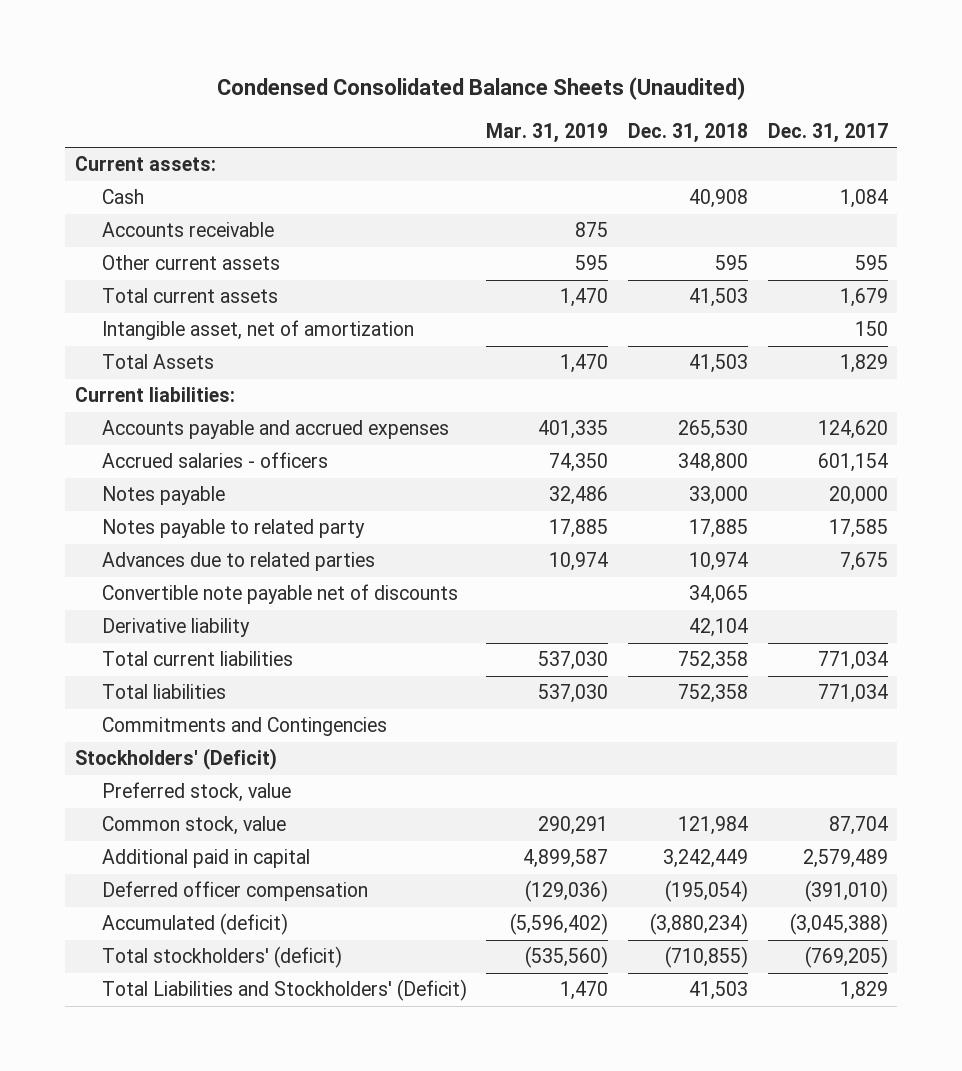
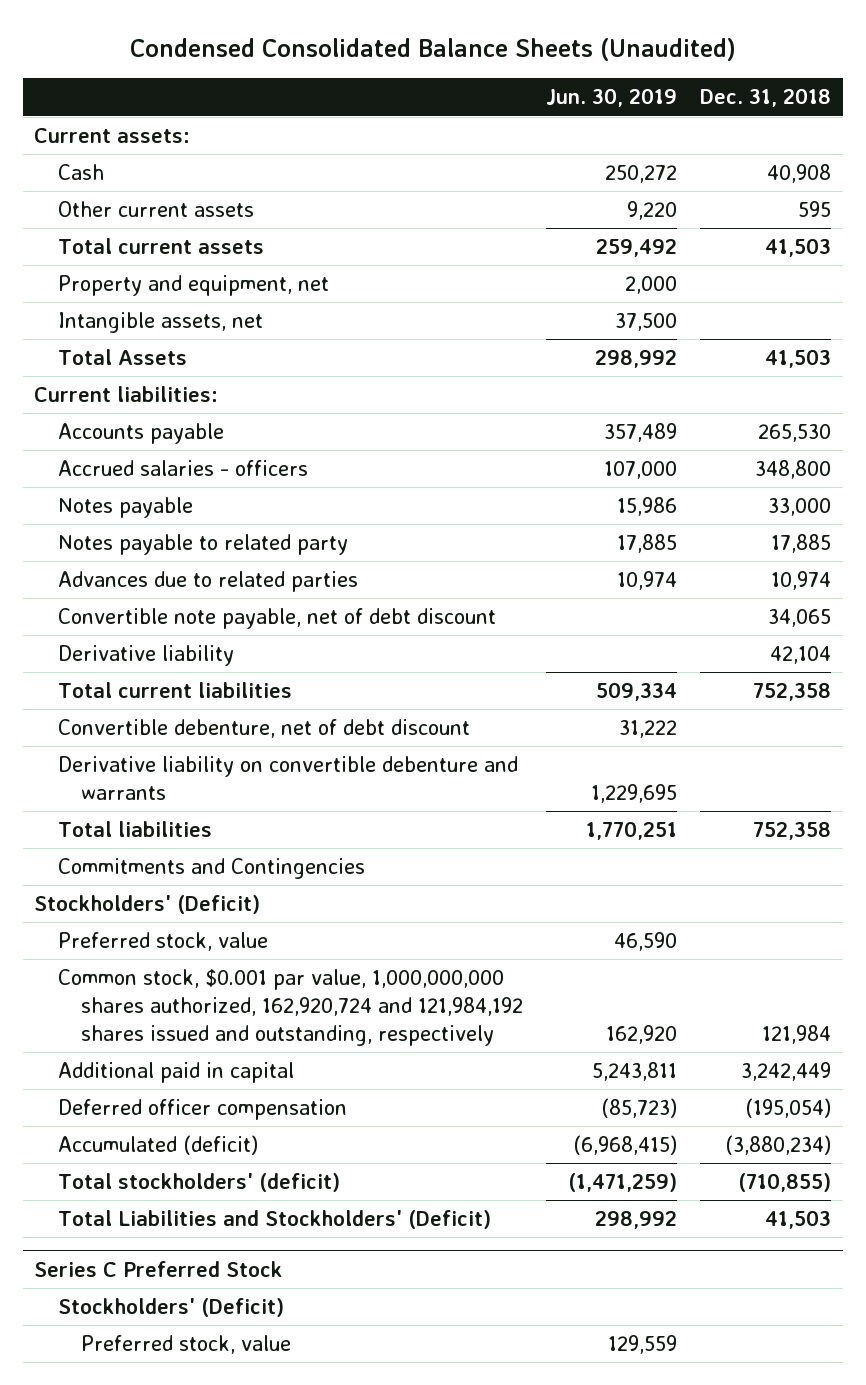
[486,122,609,143] Mar. 31, 2019 -> none
[767,122,888,143] Dec. 31, 2017 -> none
none -> [546,88,678,108] Jun. 30, 2019
[101,222,274,238] Accounts receivable -> none
none -> [57,275,329,297] Property and equipment, net
[101,320,414,341] Intangible asset, net of amortization -> [57,312,263,334] Intangible assets, net
[101,420,449,440] Accounts payable and accrued expenses -> [57,423,224,445] Accounts payable
[101,584,458,605] Convertible note payable net of discounts -> [57,608,496,630] Convertible note payable, net of debt discount
none -> [57,719,470,739] Convertible debenture, net of debt discount
none -> [57,756,518,801] Derivative liability on convertible debenture and warrants
[101,816,286,836] Common stock, value -> [57,969,523,1047] Common stock, $0.001 par value, 1,000,000,000 shares authorized, 162,920,724 and 121,984,192 shares issued and outstanding, respectively
none -> [34,1261,283,1278] Series C Preferred Stock
none -> [57,1298,284,1318] Stockholders' (Deficit)
none -> [80,1335,291,1355] Preferred stock, value

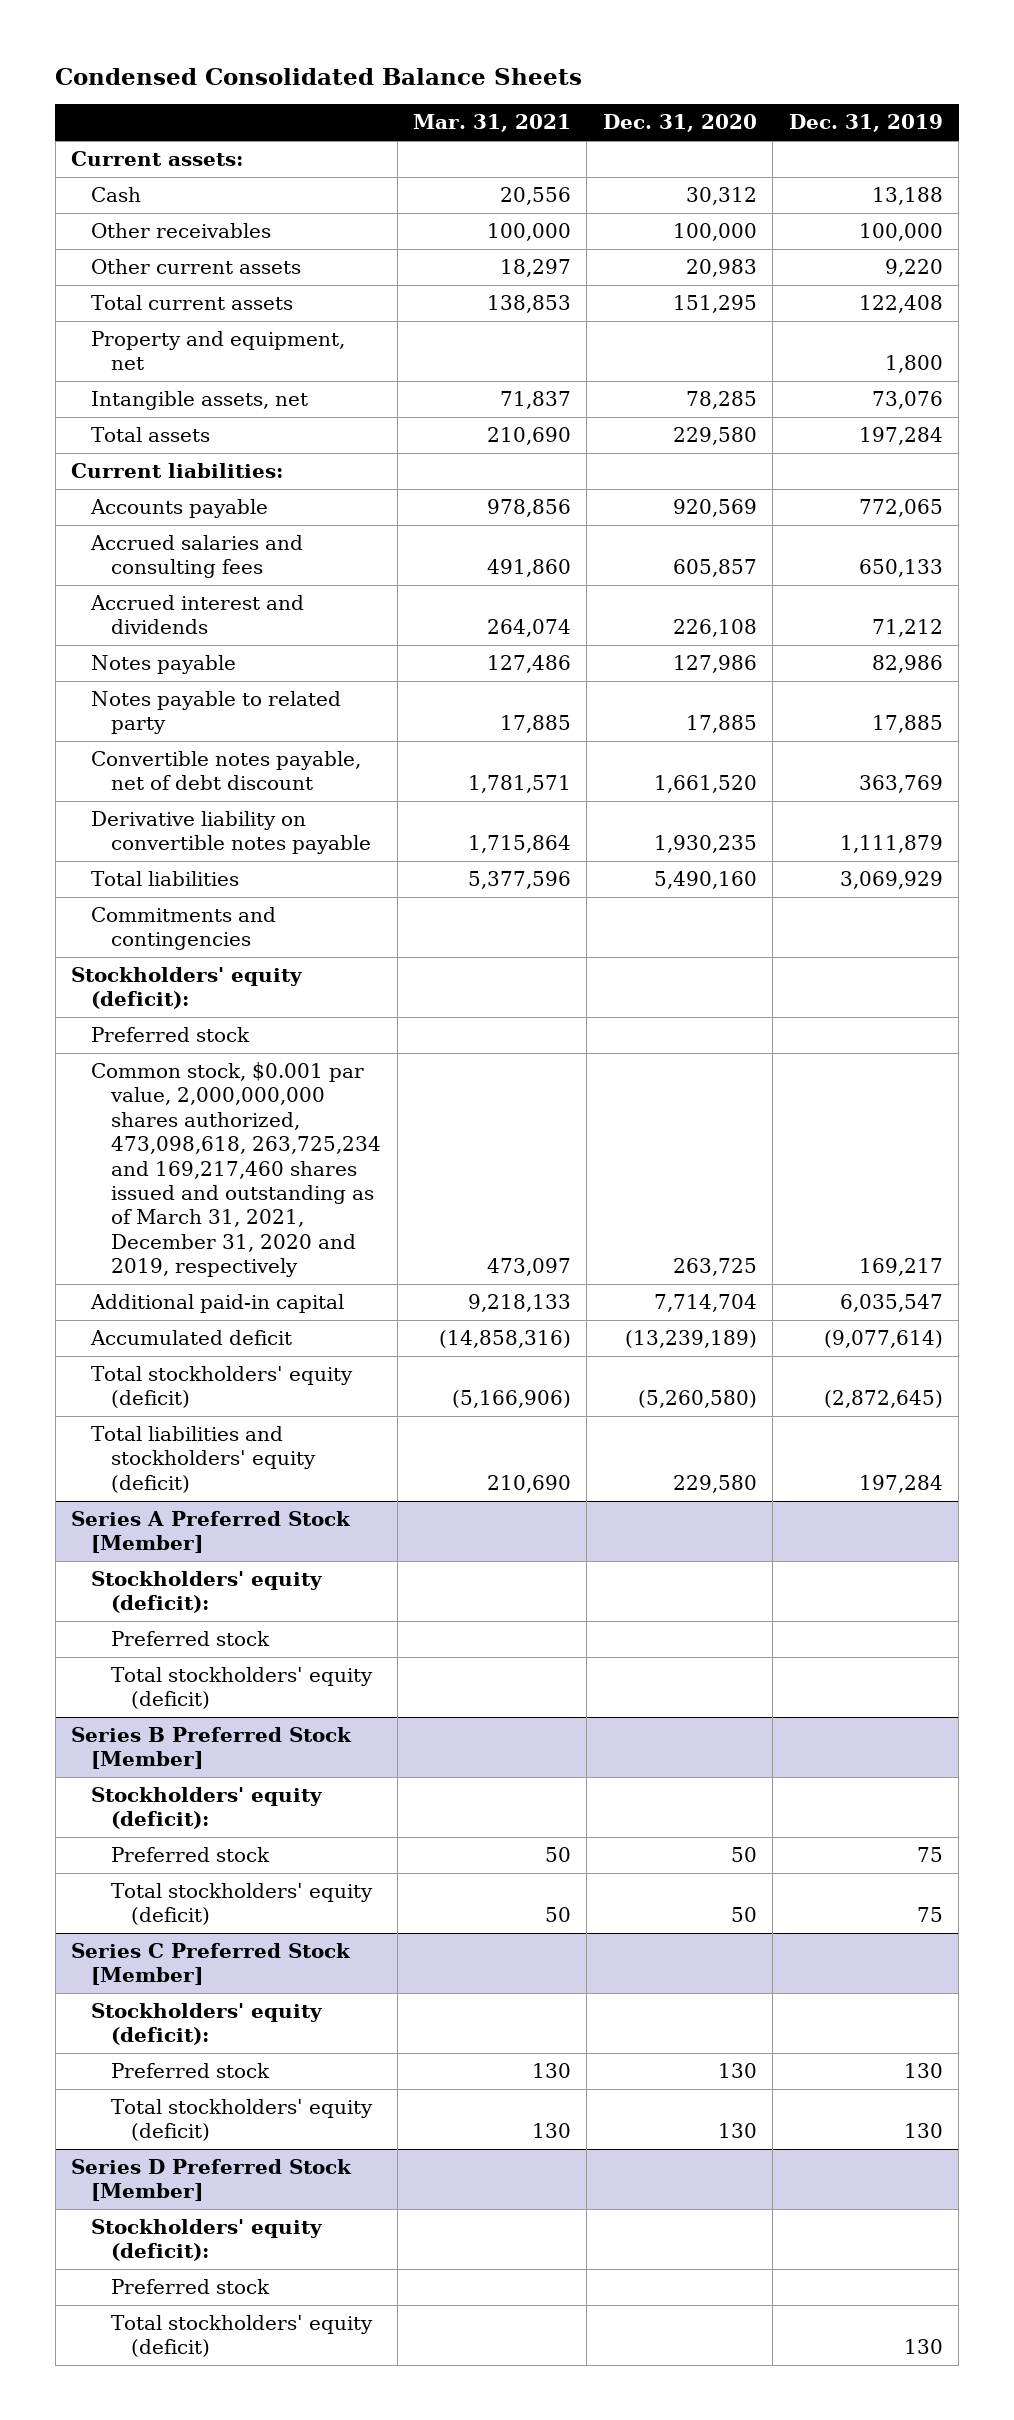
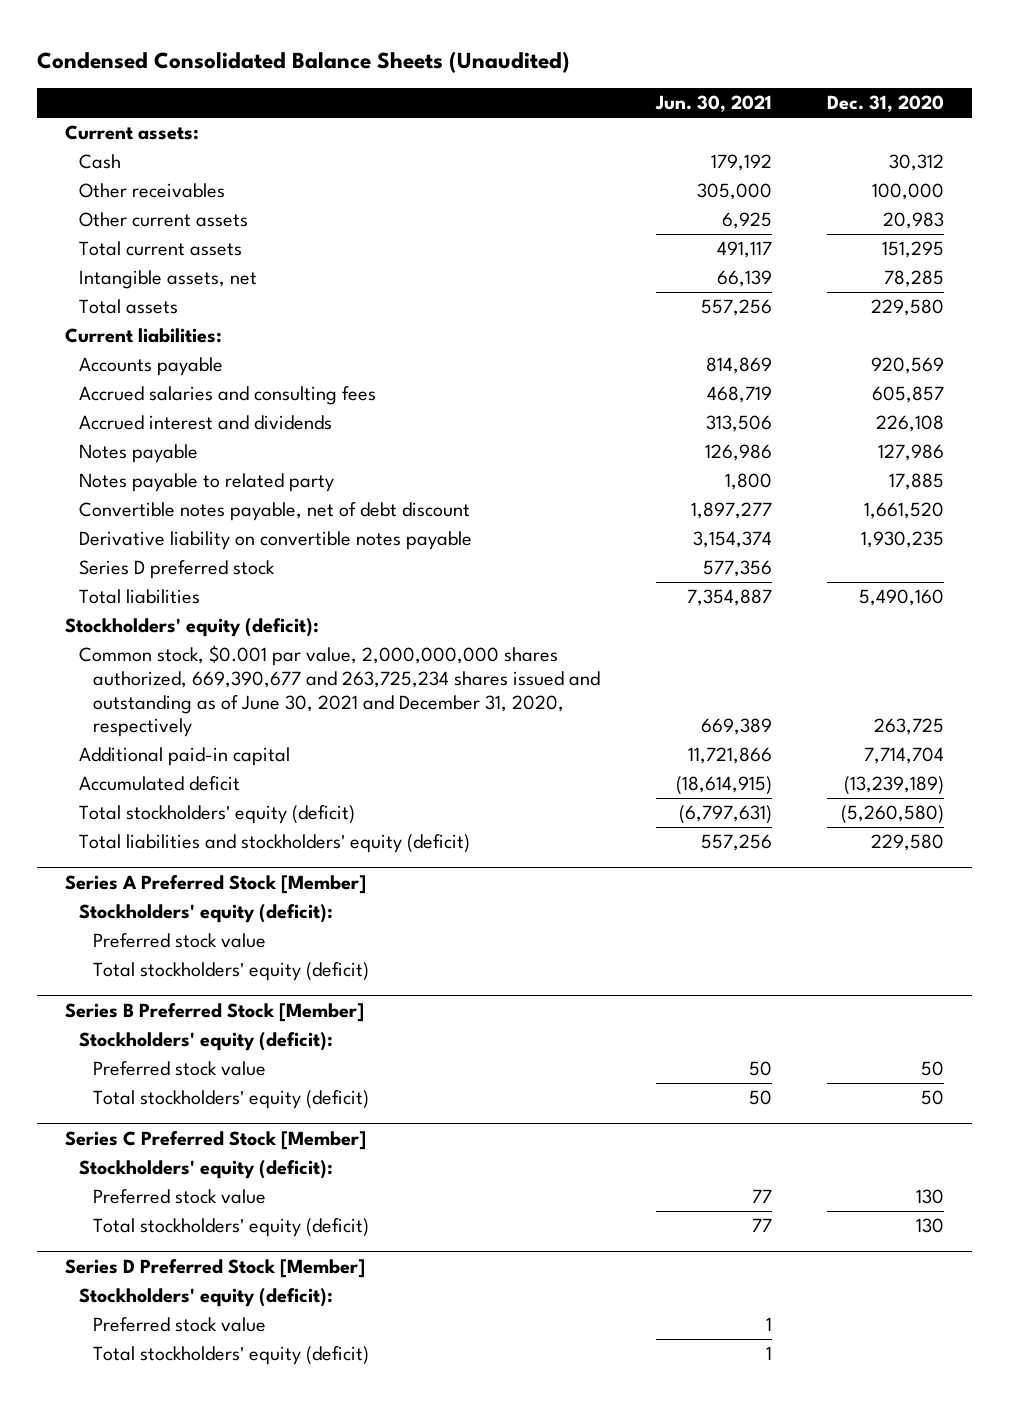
[55,68,583,86] Condensed Consolidated Balance Sheets -> [37,51,571,74] Condensed Consolidated Balance Sheets (Unaudited)
[413,114,572,133] Mar. 31, 2021 -> none
[788,114,943,133] Dec. 31, 2019 -> none
none -> [654,95,772,113] Jun. 30, 2021
[91,330,346,371] Property and equipment, net -> none
none -> [78,560,275,580] Series D preferred stock
[91,906,277,951] Commitments and contingencies -> none
[91,1026,251,1042] Preferred stock -> none
[91,1061,382,1278] Common stock, $0.001 par value, 2,000,000,000 shares authorized, 473,098,618, 263,725,234 and 169,217,460 shares issued and outstanding as of March 31, 2021, December 31, 2020 and 2019, respectively -> [78,645,601,738] Common stock, $0.001 par value, 2,000,000,000 shares authorized, 669,390,677 and 263,725,234 shares issued and outstanding as of June 30, 2021 and December 31, 2020, respectively
[111,1630,271,1646] Preferred stock -> [93,933,267,949] Preferred stock value
[111,1846,271,1862] Preferred stock -> [93,1061,267,1077] Preferred stock value
[111,2062,271,2078] Preferred stock -> [93,1189,267,1205] Preferred stock value
[111,2278,271,2294] Preferred stock -> [93,1317,267,1333] Preferred stock value

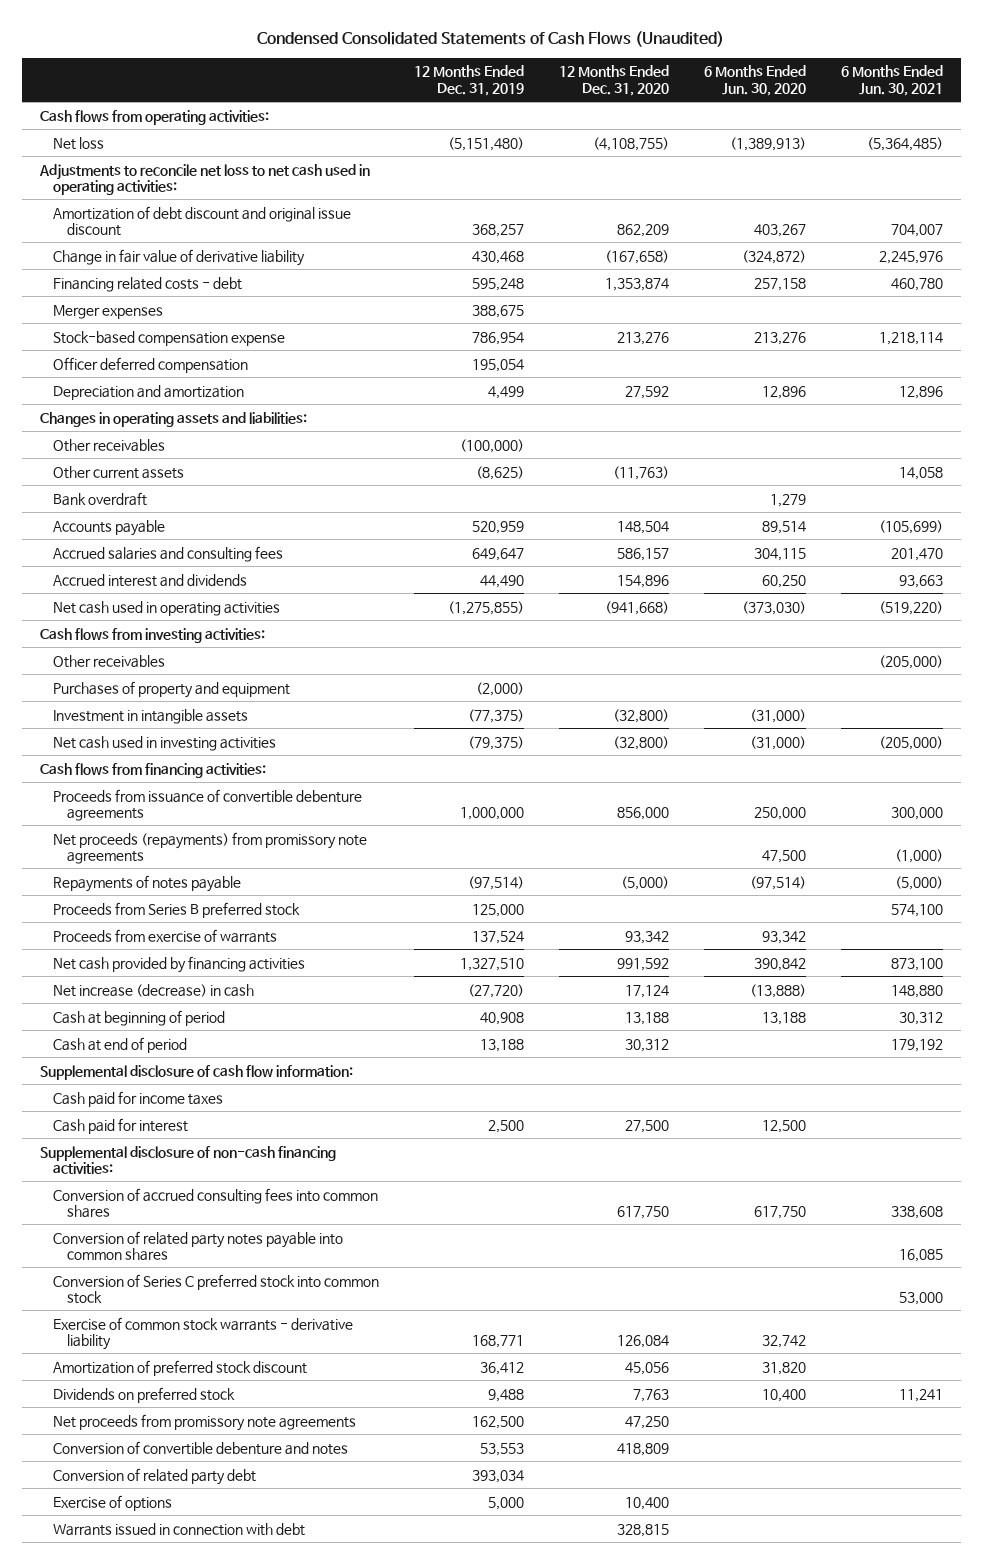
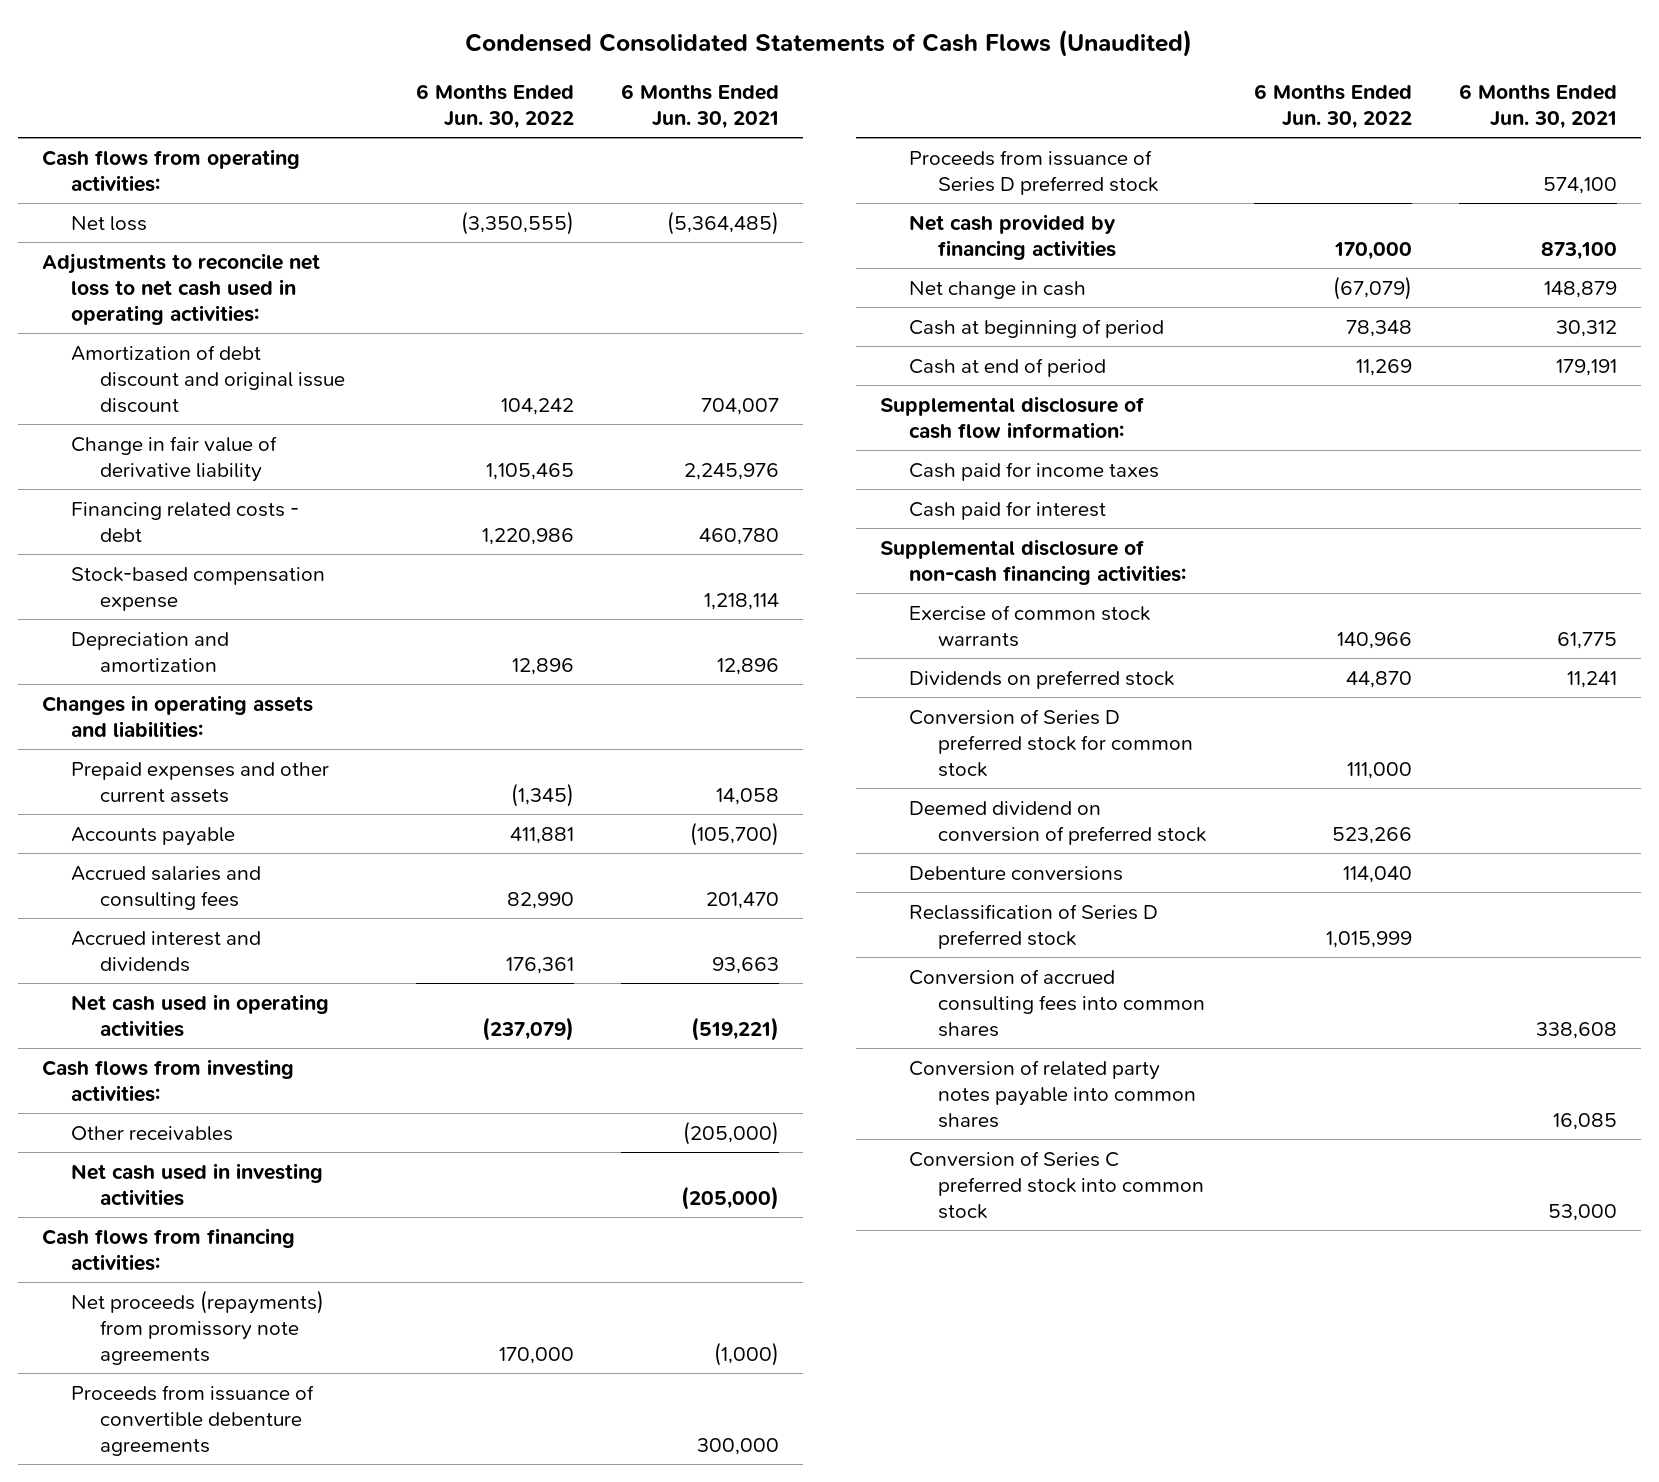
[414,65,525,96] 12 Months Ended Dec. 31, 2019 -> none
[559,65,670,96] 12 Months Ended Dec. 31, 2020 -> none
[704,65,807,96] 6 Months Ended Jun. 30, 2020 -> none
none -> [415,83,574,129] 6 Months Ended Jun. 30, 2022
[53,304,164,319] Merger expenses -> none
[53,356,249,373] Officer deferred compensation -> none
[53,438,166,452] Other receivables -> none
[53,491,148,506] Bank overdraft -> none
[53,465,185,479] Other current assets -> [70,761,329,803] Prepaid expenses and other current assets
[879,519,944,534] (105,699) -> [690,821,780,846] (105,700)
[879,600,944,615] (519,220) -> [691,1016,780,1041] (519,221)
[53,680,291,698] Purchases of property and equipment -> none
[53,708,249,724] Investment in intangible assets -> none
[53,874,242,892] Repayments of notes payable -> none
[53,928,278,943] Proceeds from exercise of warrants -> none
[53,788,363,821] Proceeds from issuance of convertible debenture agreements -> [70,1384,314,1456] Proceeds from issuance of convertible debenture agreements
[53,901,301,918] Proceeds from Series B preferred stock -> [908,149,1159,195] Proceeds from issuance of Series D preferred stock
[53,983,255,997] Net increase (decrease) in cash -> [908,280,1086,299] Net change in cash
[891,984,944,998] 148,880 -> [1544,280,1618,298] 148,879
[891,1038,944,1052] 179,192 -> [1556,358,1618,376] 179,191
none -> [908,604,1150,647] Exercise of common stock warrants
[53,1386,236,1403] Dividends on preferred stock -> [908,669,1174,689] Dividends on preferred stock
none -> [908,708,1194,777] Conversion of Series D preferred stock for common stock
none -> [908,800,1207,845] Deemed dividend on conversion of preferred stock
none -> [908,865,1123,881] Debenture conversions
none -> [908,903,1158,949] Reclassification of Series D preferred stock
[53,1316,354,1350] Exercise of common stock warrants - derivative liability -> none
[53,1359,308,1376] Amortization of preferred stock discount -> none
[53,1413,357,1431] Net proceeds from promissory note agreements -> none
[53,1440,349,1455] Conversion of convertible debenture and notes -> none
[53,1467,257,1485] Conversion of related party debt -> none
[53,1494,173,1511] Exercise of options -> none
[53,1522,306,1536] Warrants issued in connection with debt -> none

